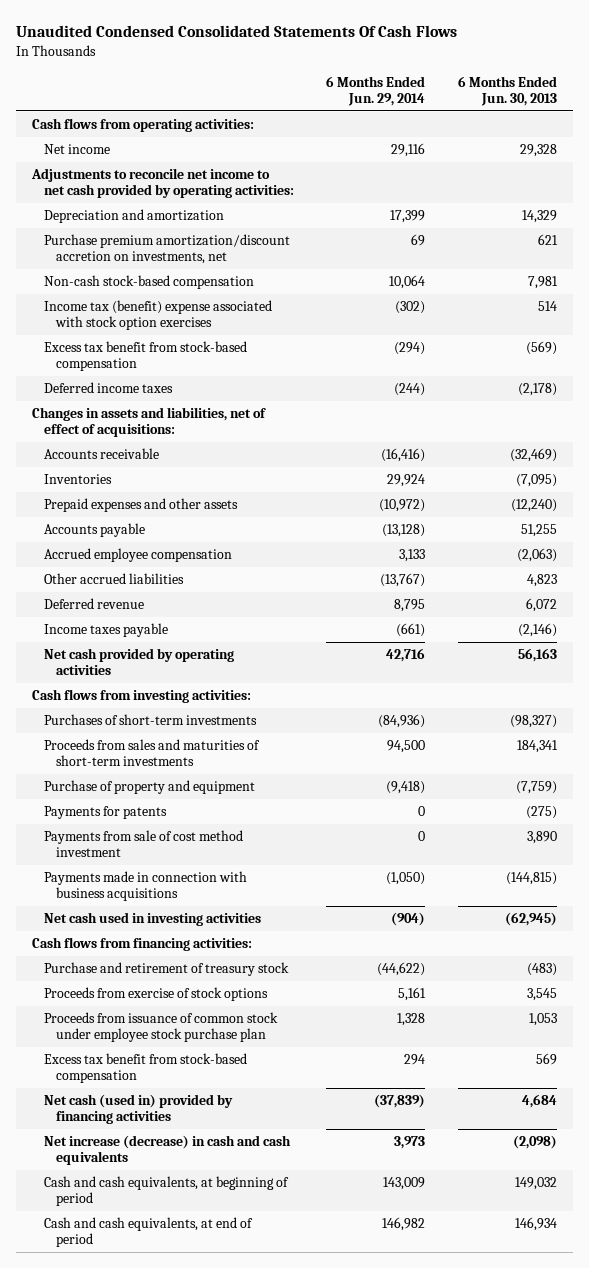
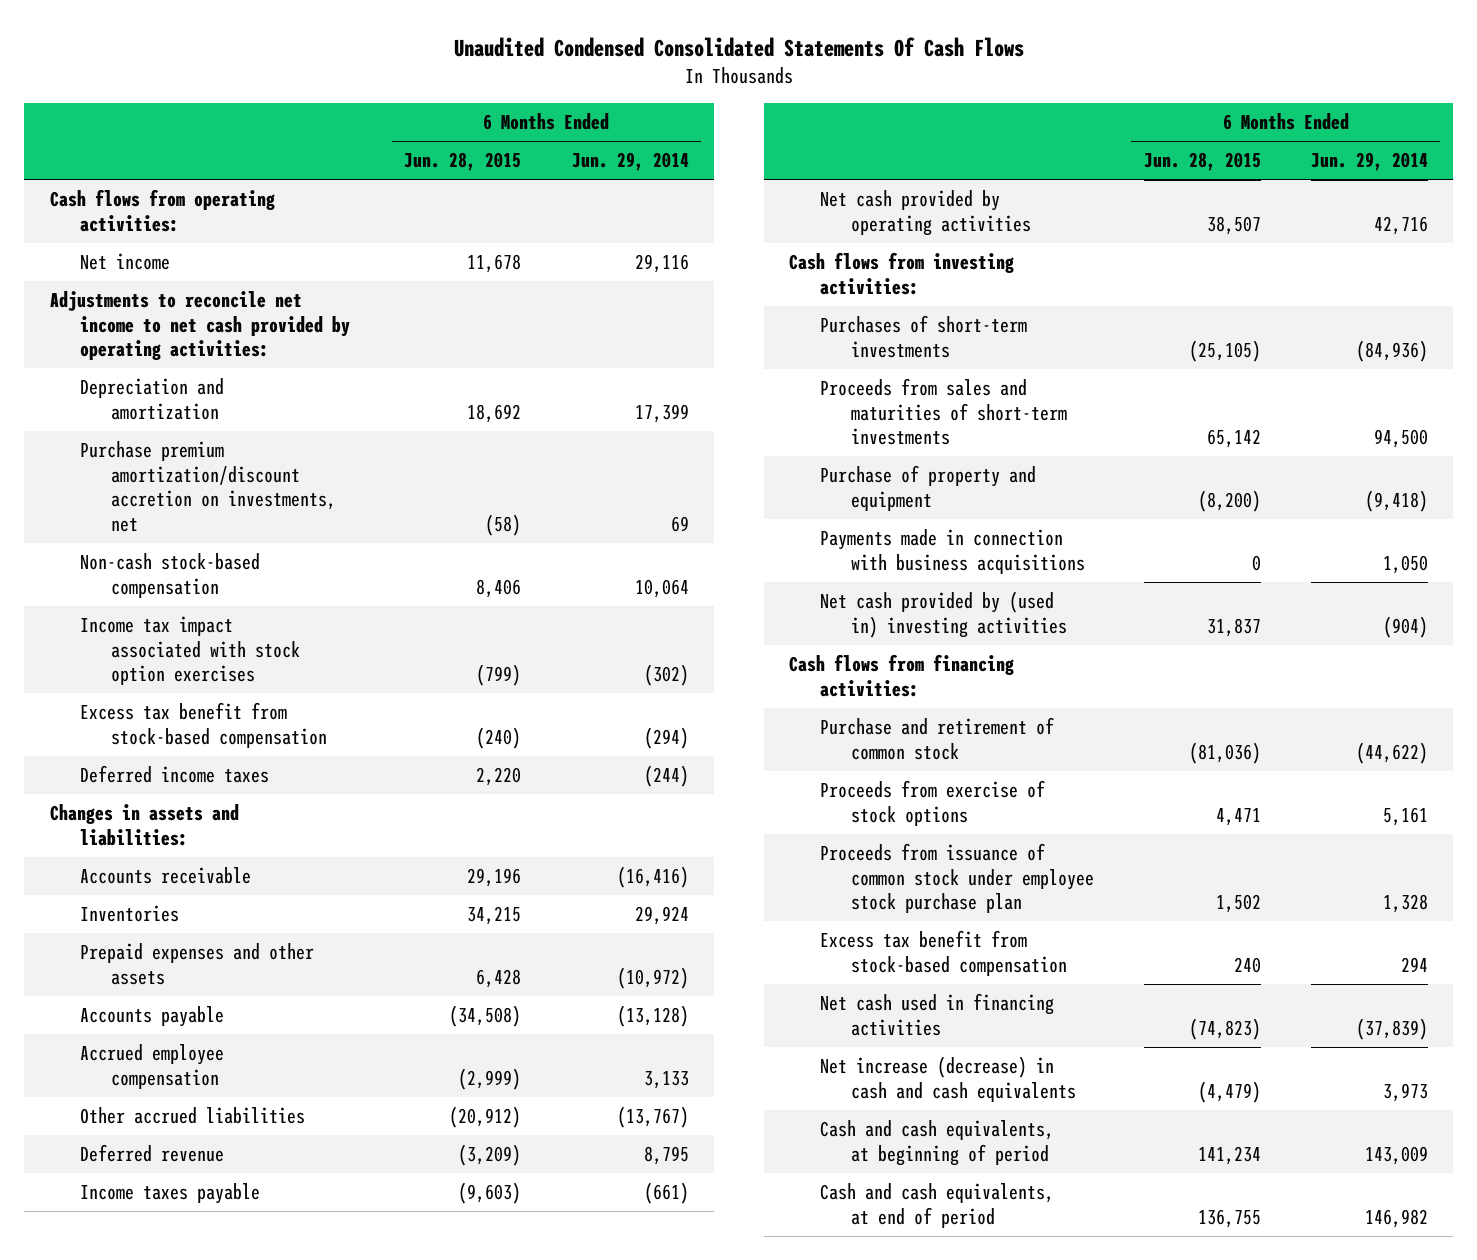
[457,75,557,107] 6 Months Ended Jun. 30, 2013 -> none
none -> [404,152,522,172] Jun. 28, 2015
[43,300,272,331] Income tax (benefit) expense associated with stock option exercises -> [80,616,301,686] Income tax impact associated with stock option exercises
[31,407,266,438] Changes in assets and liabilities, net of effect of acquisitions: -> [49,804,239,846] Changes in assets and liabilities:
[43,806,167,820] Payments for patents -> none
[43,830,243,858] Payments from sale of cost method investment -> none
[386,872,426,886] (1,050) -> [1382,554,1428,574] 1,050
[43,912,261,927] Net cash used in investing activities -> [819,591,1067,638] Net cash provided by (used in) investing activities
[43,962,289,977] Purchase and retirement of treasury stock -> [819,717,1054,760] Purchase and retirement of common stock
[43,1094,233,1125] Net cash (used in) provided by financing activities -> [819,993,1054,1036] Net cash used in financing activities

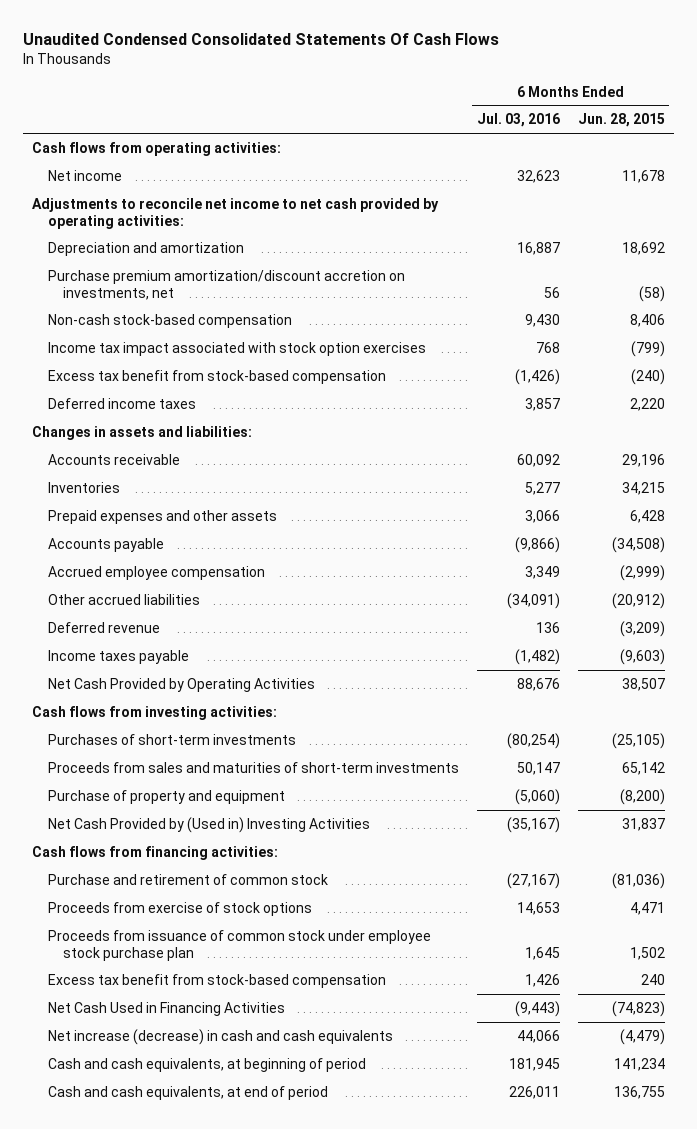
[571,152,689,172] Jun. 29, 2014 -> none
none -> [476,113,560,128] Jul. 03, 2016
[819,190,1031,236] Net cash provided by operating activities -> [47,677,315,692] Net Cash Provided by Operating Activities
[819,529,1085,574] Payments made in connection with business acquisitions -> none
[819,591,1067,638] Net cash provided by (used in) investing activities -> [47,816,370,833] Net Cash Provided by (Used in) Investing Activities
[819,993,1054,1036] Net cash used in financing activities -> [47,1001,285,1016] Net Cash Used in Financing Activities

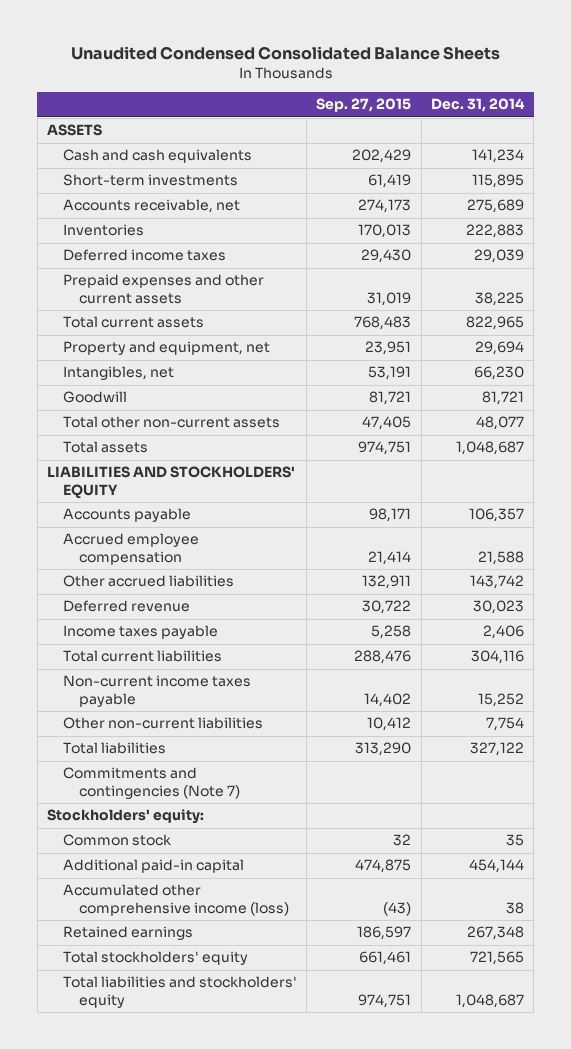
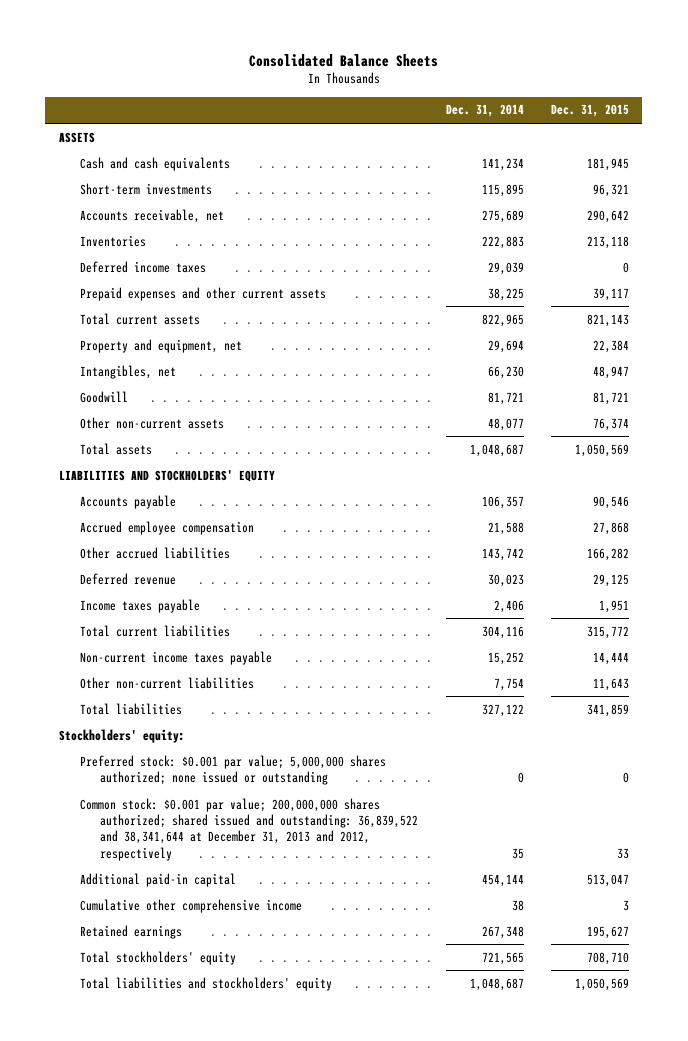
[70,46,500,61] Unaudited Condensed Consolidated Balance Sheets -> [248,53,438,67] Consolidated Balance Sheets
[316,98,412,113] Sep. 27, 2015 -> none
none -> [550,104,629,118] Dec. 31, 2015
[62,416,280,429] Total other non-current assets -> [79,416,224,429] Other non-current assets
[62,767,240,799] Commitments and contingencies (Note 7) -> none
none -> [79,754,386,786] Preferred stock: $0.001 par value; 5,000,000 shares authorized; none issued or outstanding
[62,834,171,847] Common stock -> [79,797,419,861] Common stock: $0.001 par value; 200,000,000 shares authorized; shared issued and outstanding: 36,839,522 and 38,341,644 at December 31, 2013 and 2012, respectively
[62,884,289,916] Accumulated other comprehensive income (loss) -> [79,898,302,913] Cumulative other comprehensive income

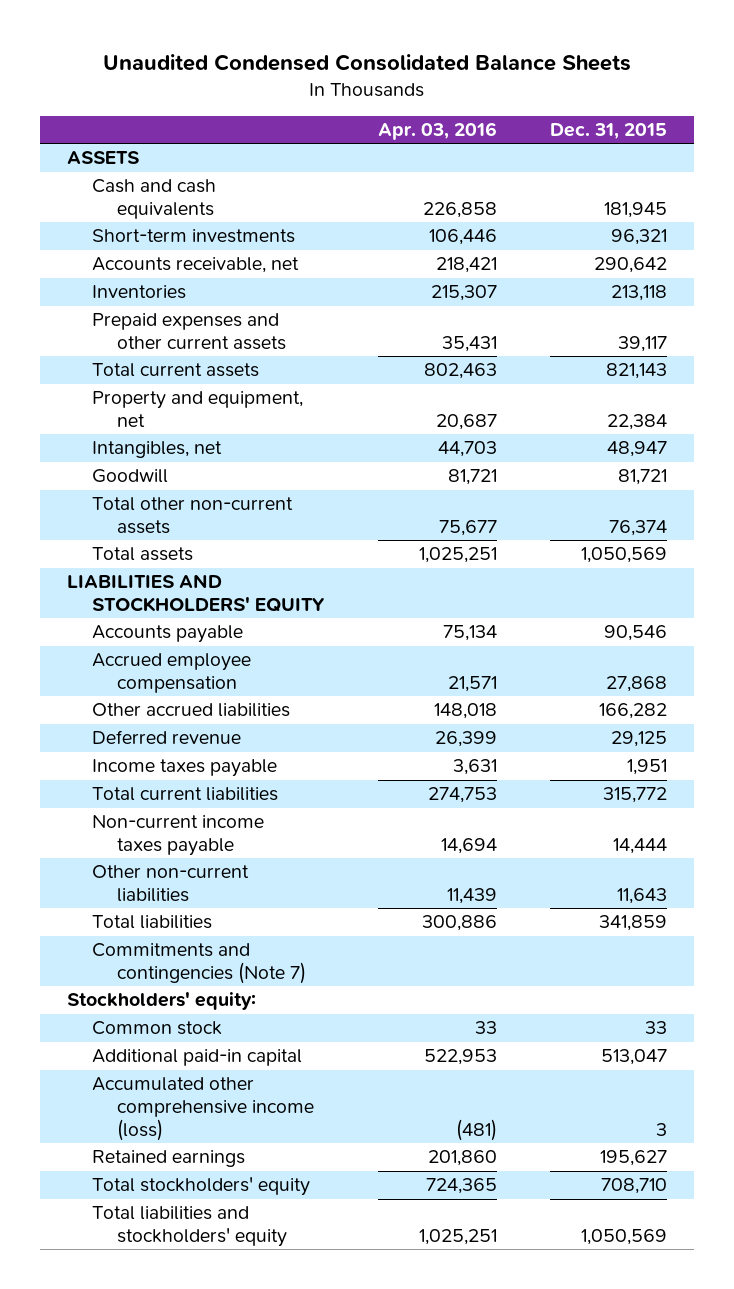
[248,53,438,67] Consolidated Balance Sheets -> [102,54,631,72] Unaudited Condensed Consolidated Balance Sheets
[445,104,524,118] Dec. 31, 2014 -> none
none -> [377,121,497,140] Apr. 03, 2016
[79,260,206,273] Deferred income taxes -> none
[79,416,224,429] Other non-current assets -> [91,497,293,535] Total other non-current assets
none -> [91,943,306,985] Commitments and contingencies (Note 7)
[79,754,386,786] Preferred stock: $0.001 par value; 5,000,000 shares authorized; none issued or outstanding -> none
[79,797,419,861] Common stock: $0.001 par value; 200,000,000 shares authorized; shared issued and outstanding: 36,839,522 and 38,341,644 at December 31, 2013 and 2012, respectively -> [91,1021,222,1036] Common stock
[79,898,302,913] Cumulative other comprehensive income -> [91,1077,314,1141] Accumulated other comprehensive income (loss)

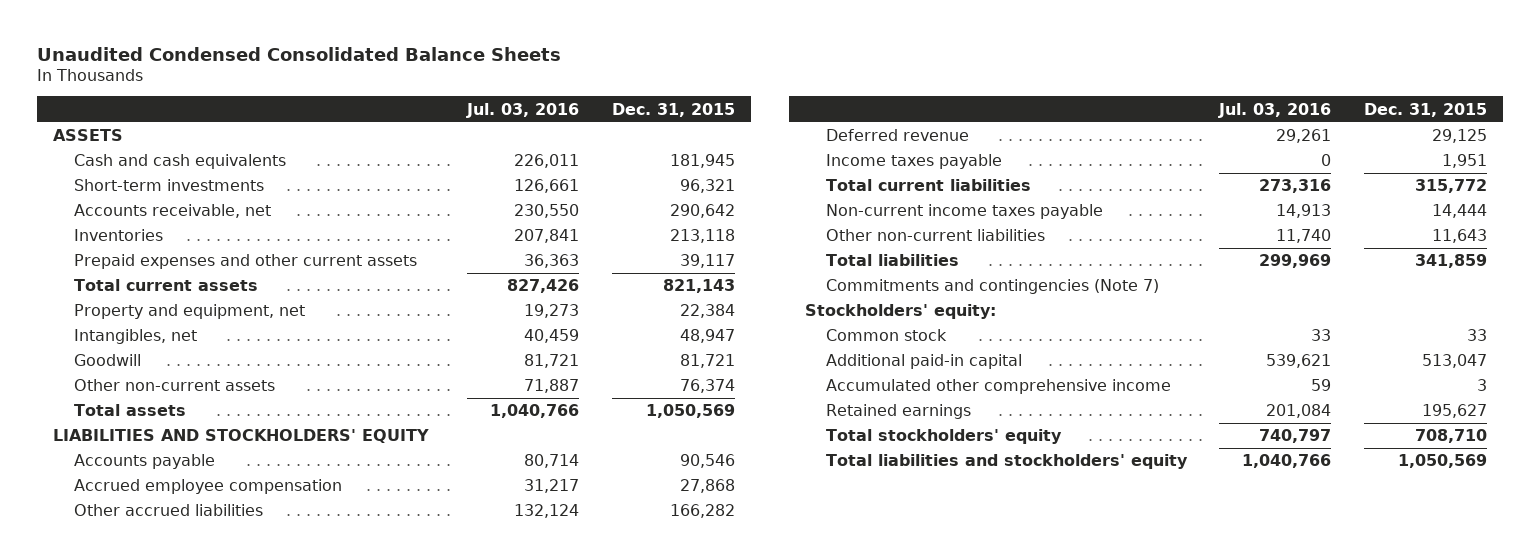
[377,121,497,140] Apr. 03, 2016 -> none
none -> [466,102,580,118] Jul. 03, 2016
[91,497,293,535] Total other non-current assets -> [73,379,275,392] Other non-current assets
[91,1077,314,1141] Accumulated other comprehensive income (loss) -> [825,379,1171,395] Accumulated other comprehensive income

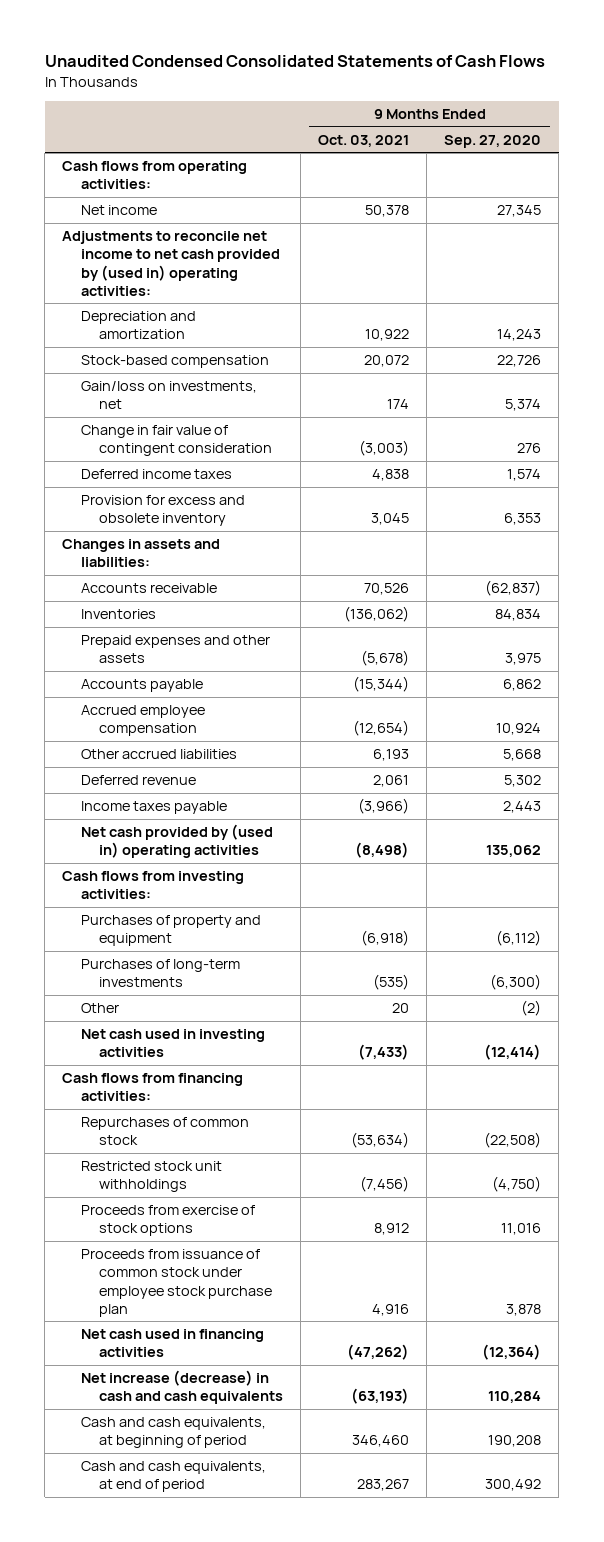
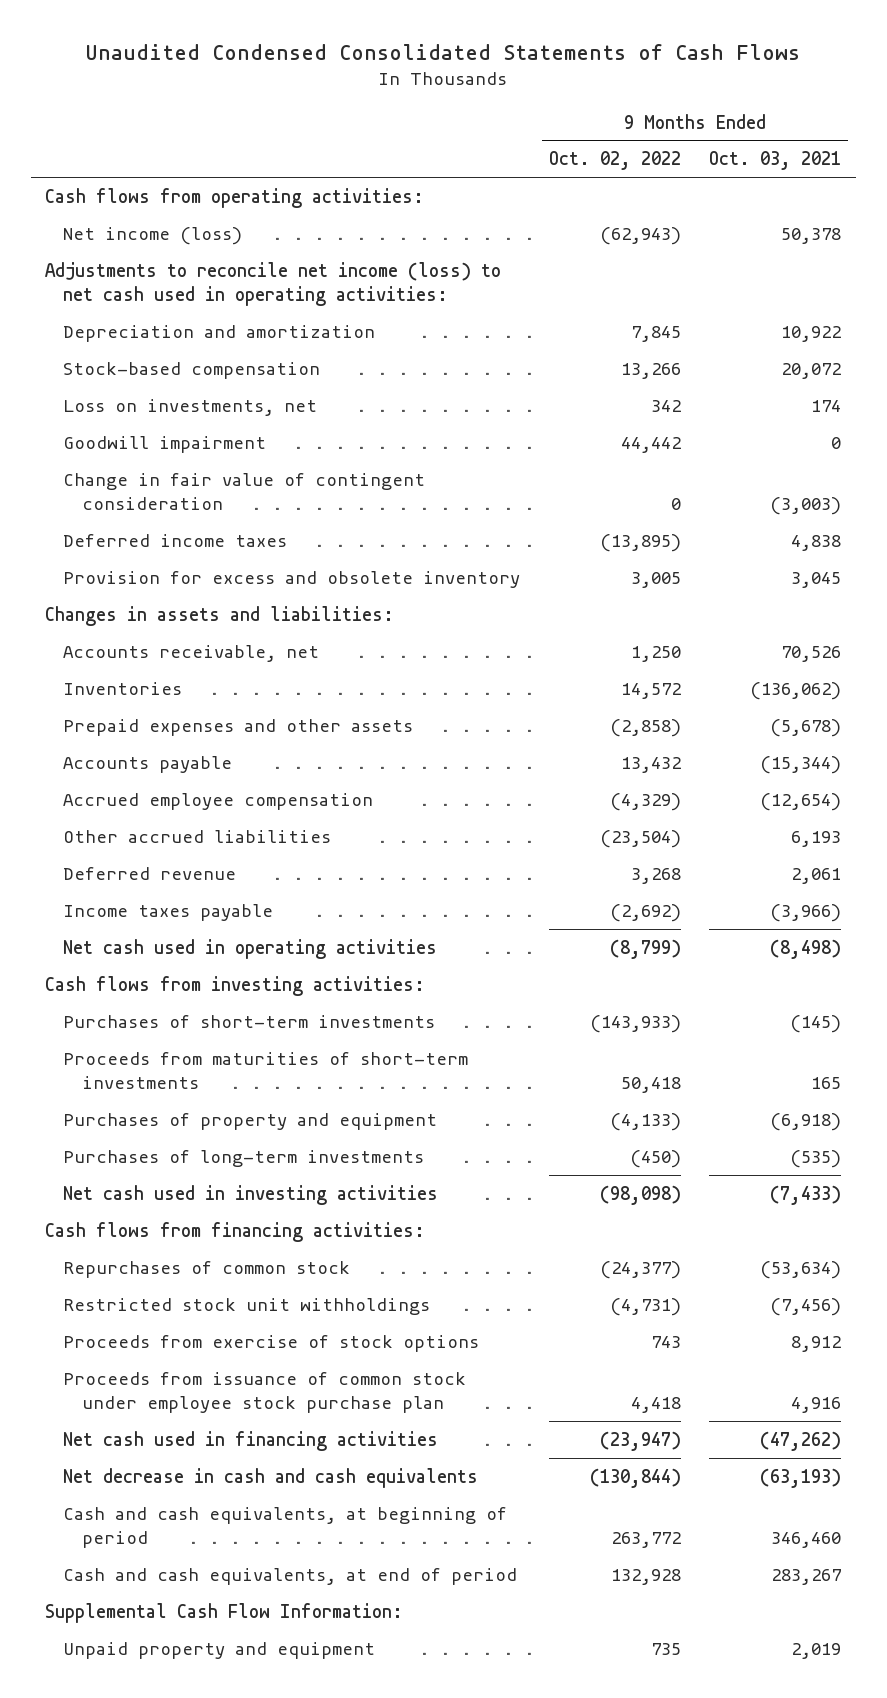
[444,134,542,148] Sep. 27, 2020 -> none
none -> [548,151,681,171] Oct. 02, 2022
[80,205,157,216] Net income -> [63,226,243,245] Net income (loss)
[62,231,280,296] Adjustments to reconcile net income to net cash provided by (used in) operating activities: -> [45,261,502,306] Adjustments to reconcile net income (loss) to net cash used in operating activities:
[80,381,257,410] Gain/loss on investments, net -> [63,398,318,416] Loss on investments, net
none -> [63,435,267,453] Goodwill impairment
[80,583,217,594] Accounts receivable -> [63,644,320,662] Accounts receivable, net
[80,824,273,859] Net cash provided by (used in) operating activities -> [63,938,438,959] Net cash used in operating activities
none -> [63,1014,436,1028] Purchases of short-term investments
none -> [63,1051,469,1089] Proceeds from maturities of short-term investments
[80,1003,119,1014] Other -> none
[80,1370,283,1405] Net increase (decrease) in cash and cash equivalents -> [63,1467,479,1488] Net decrease in cash and cash equivalents
none -> [45,1602,404,1623] Supplemental Cash Flow Information:
none -> [63,1641,376,1659] Unpaid property and equipment

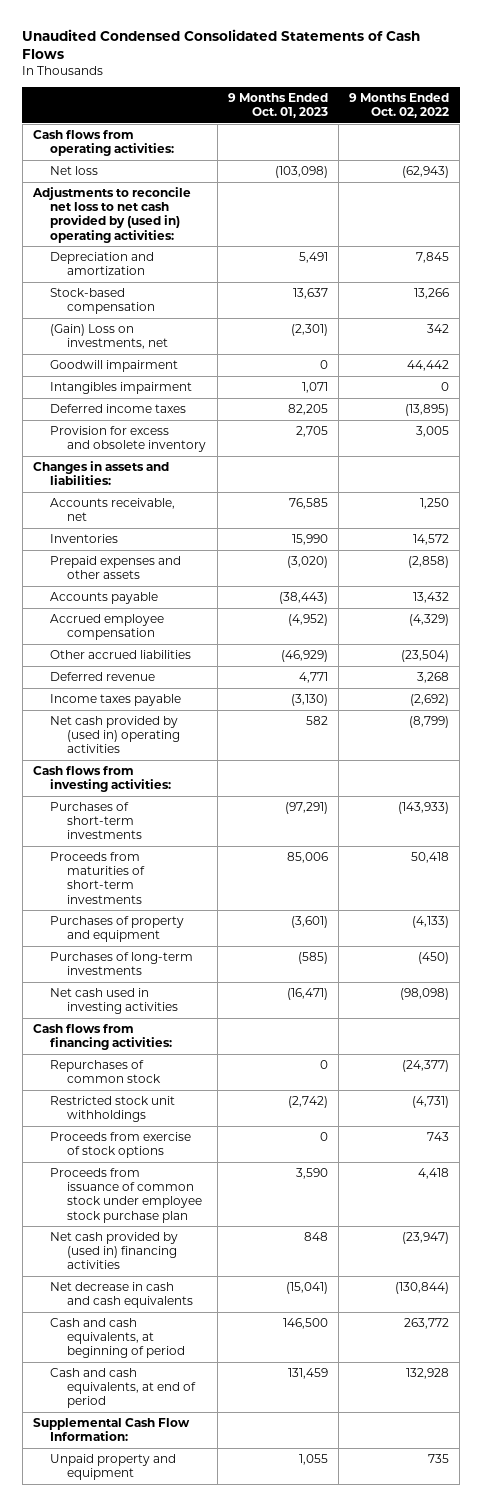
[709,151,842,171] Oct. 03, 2021 -> none
none -> [227,92,328,119] 9 Months Ended Oct. 01, 2023
[63,226,243,245] Net income (loss) -> [50,166,99,176] Net loss
[45,261,502,306] Adjustments to reconcile net income (loss) to net cash used in operating activities: -> [31,187,191,243] Adjustments to reconcile net loss to net cash provided by (used in) operating activities:
[63,398,318,416] Loss on investments, net -> [50,324,169,350] (Gain) Loss on investments, net
[63,472,426,510] Change in fair value of contingent consideration -> none
none -> [50,382,193,395] Intangibles impairment
[63,938,438,959] Net cash used in operating activities -> [50,716,181,754] Net cash provided by (used in) operating activities
[63,1430,439,1451] Net cash used in financing activities -> [50,1232,179,1270] Net cash provided by (used in) financing activities

